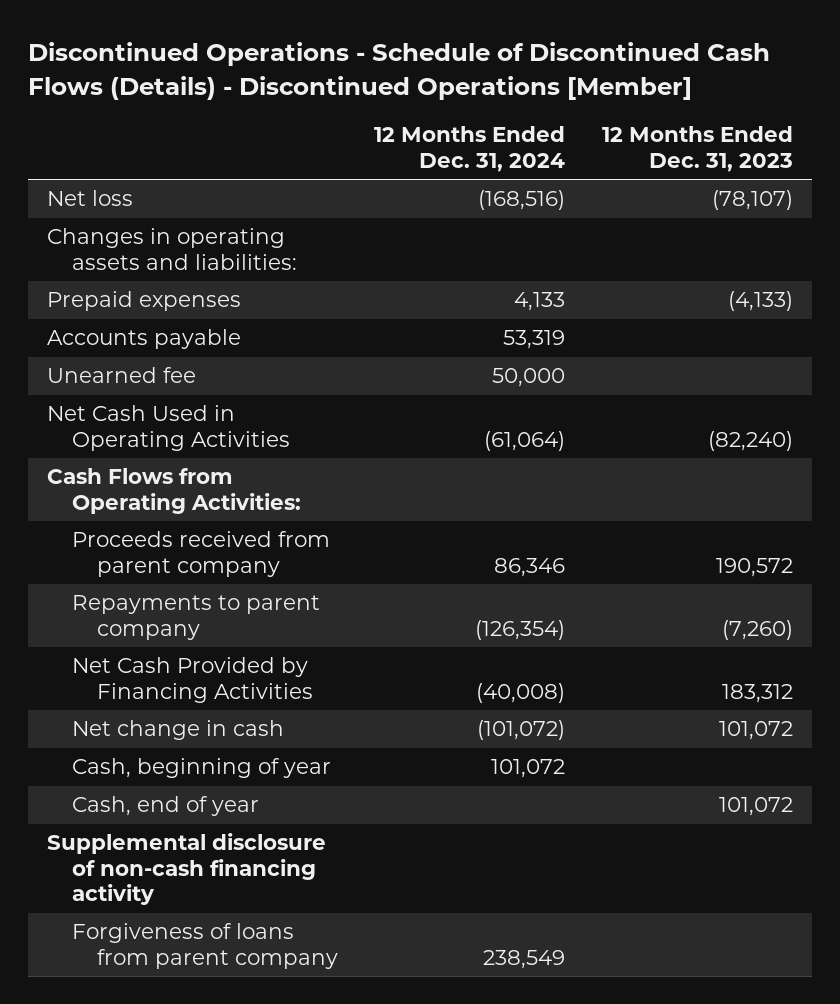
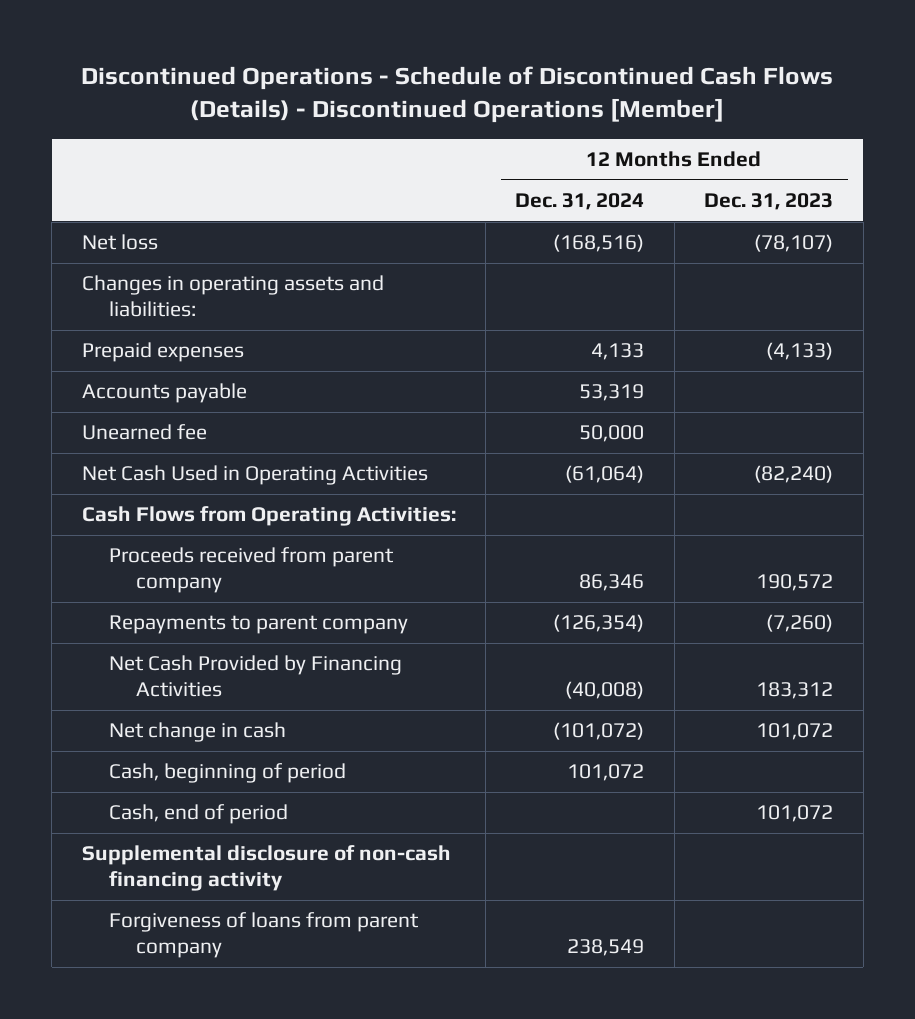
[71,758,331,779] Cash, beginning of year -> [108,763,346,784] Cash, beginning of period
[71,796,259,817] Cash, end of year -> [108,804,288,825] Cash, end of period

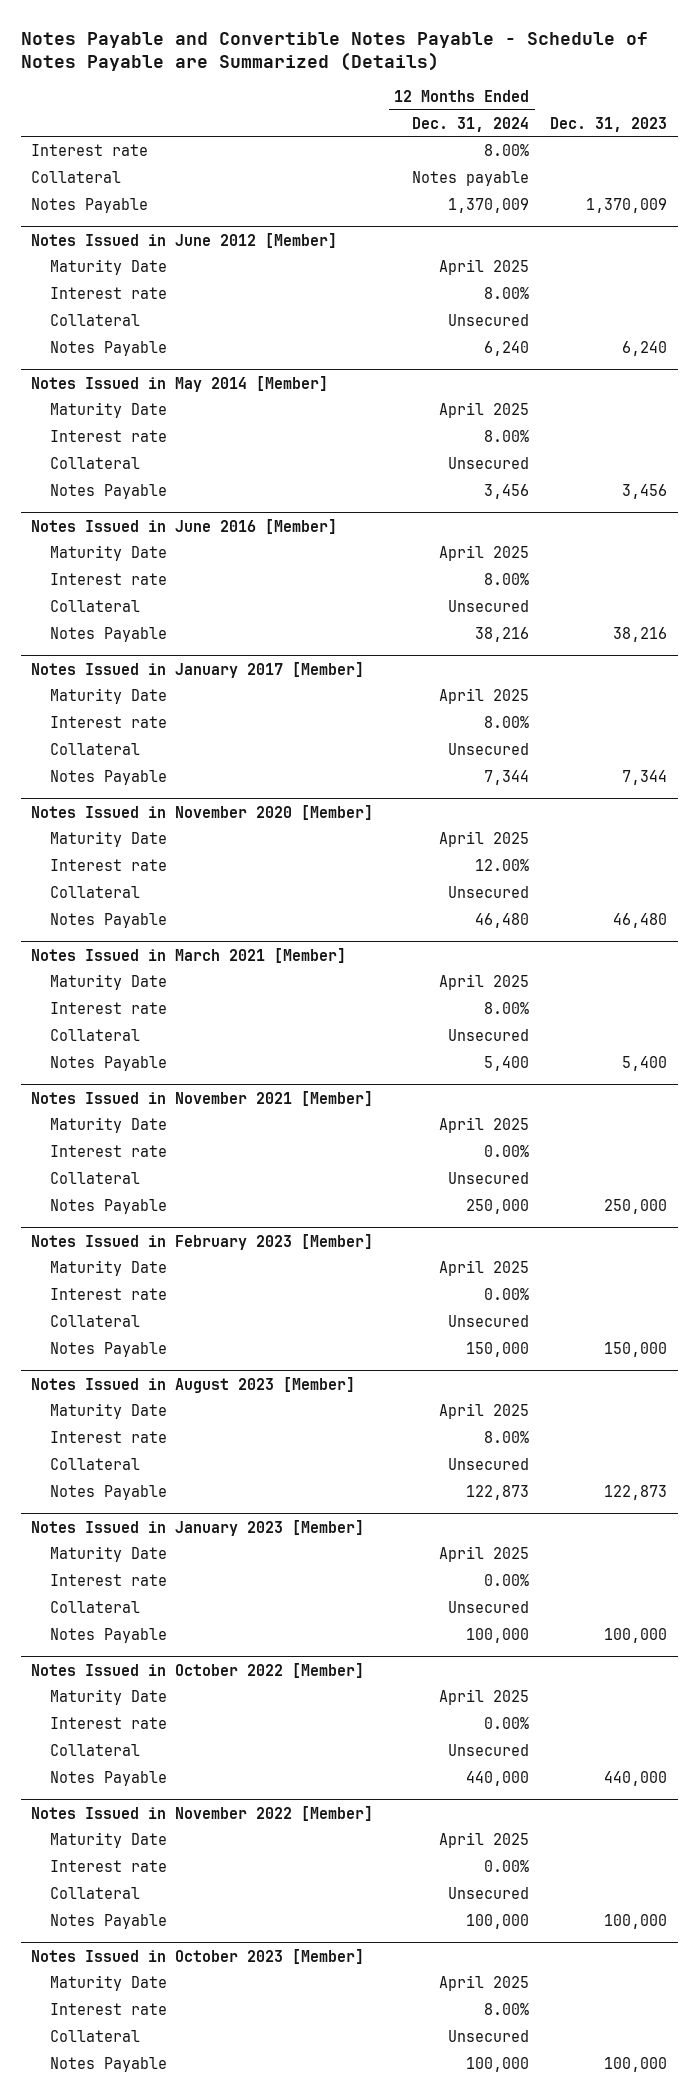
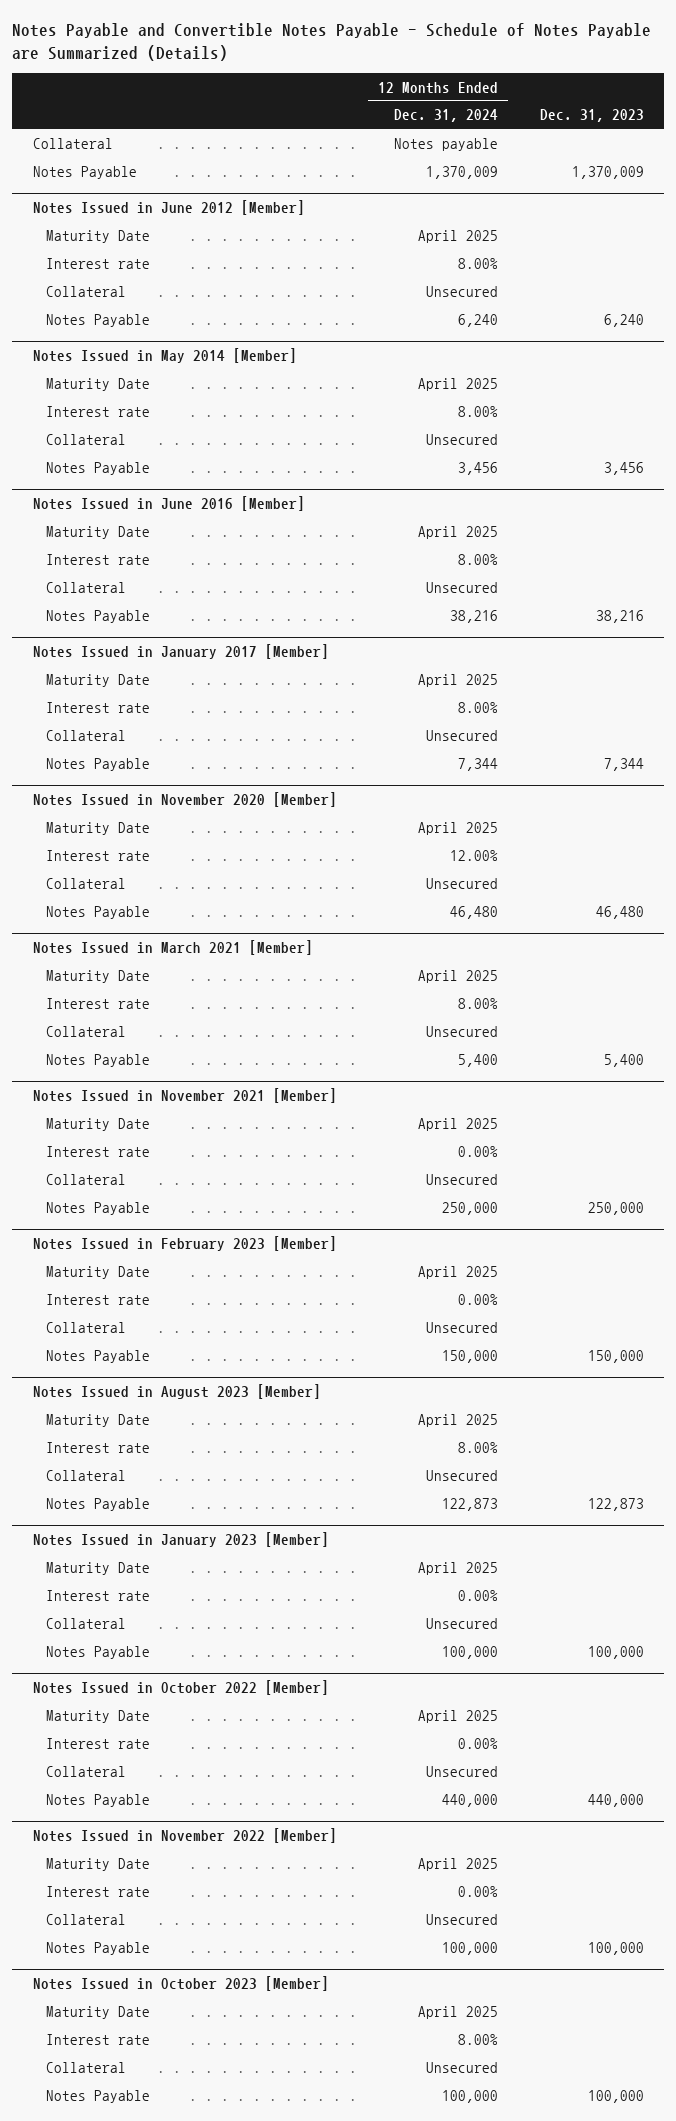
[31,143,149,156] Interest rate -> none

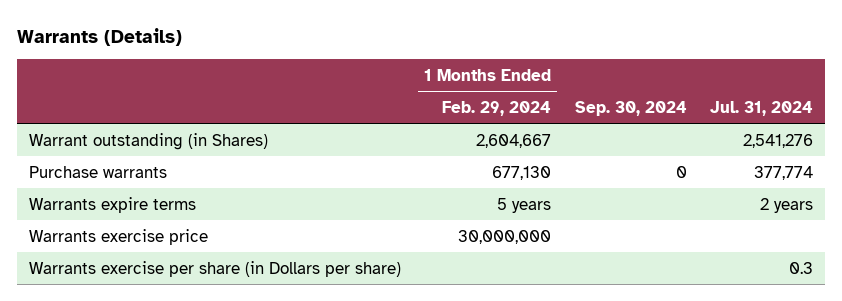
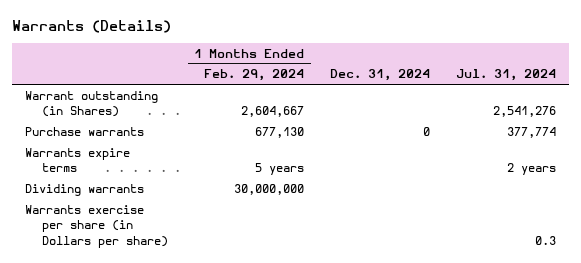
[574,100,687,116] Sep. 30, 2024 -> none
none -> [330,69,431,82] Dec. 31, 2024
[28,228,208,245] Warrants exercise price -> [25,183,145,196] Dividing warrants

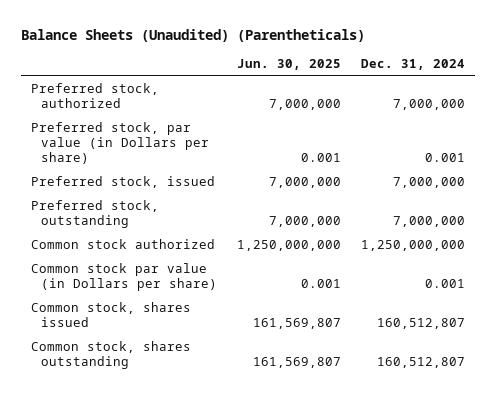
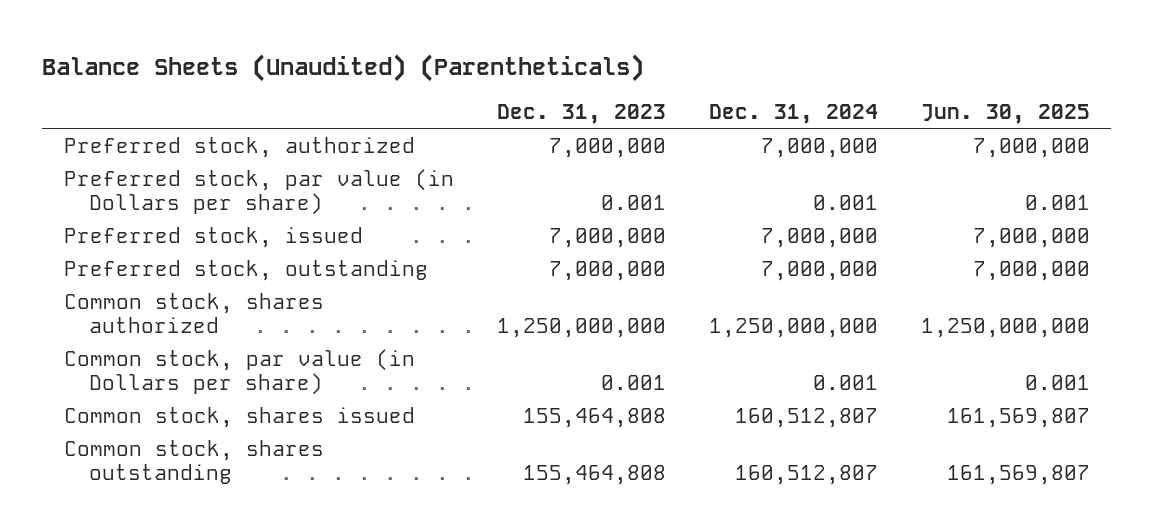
none -> [496,104,666,125] Dec. 31, 2023
[30,239,215,250] Common stock authorized -> [63,292,324,334] Common stock, shares authorized
[30,263,217,292] Common stock par value (in Dollars per share) -> [63,348,415,396] Common stock, par value (in Dollars per share)

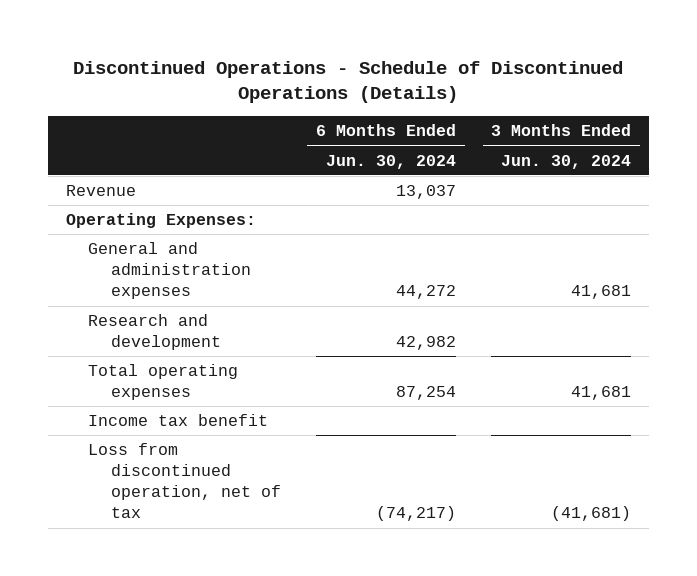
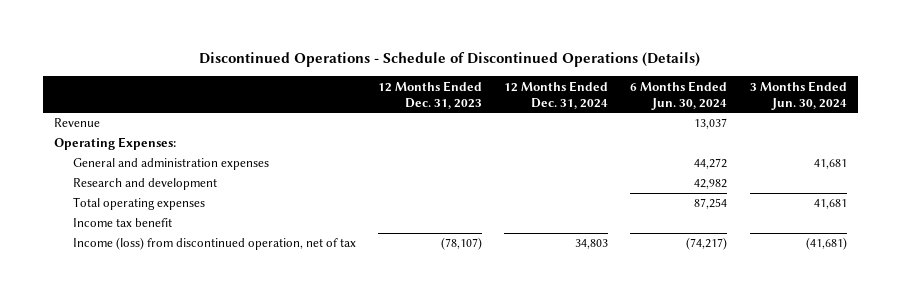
none -> [377,80,482,109] 12 Months Ended Dec. 31, 2023
none -> [504,80,609,109] 12 Months Ended Dec. 31, 2024
[88,443,281,519] Loss from discontinued operation, net of tax -> [72,237,356,251] Income (loss) from discontinued operation, net of tax

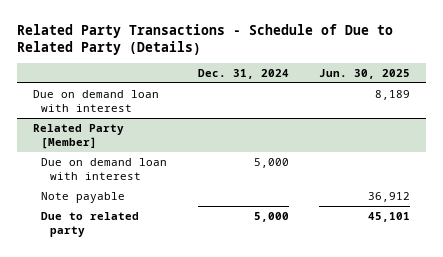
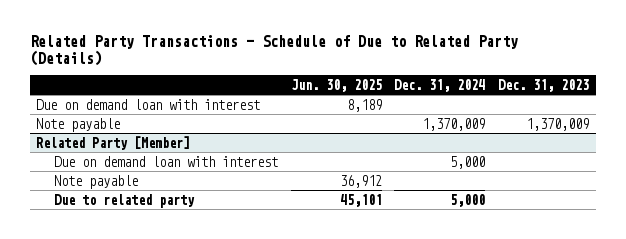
none -> [498,78,590,92] Dec. 31, 2023
none -> [36,117,121,132] Note payable

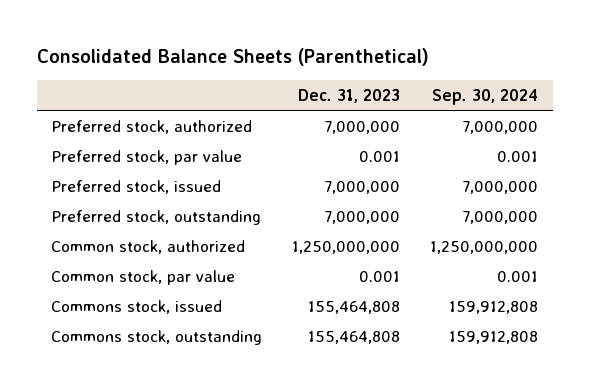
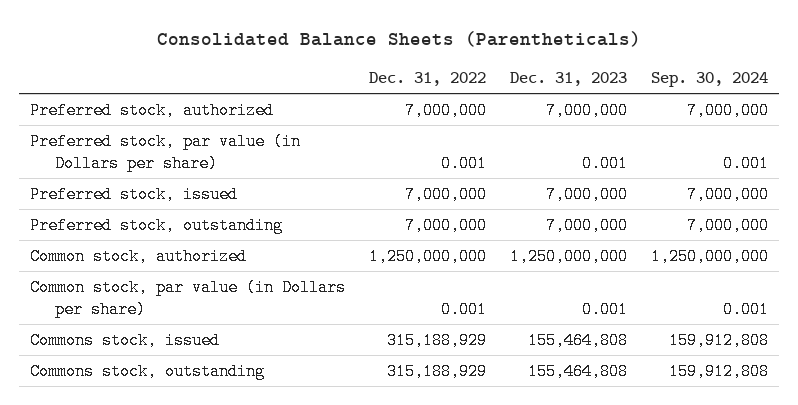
[36,47,429,66] Consolidated Balance Sheets (Parenthetical) -> [156,31,641,48] Consolidated Balance Sheets (Parentheticals)
none -> [369,72,487,87] Dec. 31, 2022
[51,149,243,165] Preferred stock, par value -> [30,132,302,173] Preferred stock, par value (in Dollars per share)
[51,269,236,285] Common stock, par value -> [30,278,347,319] Common stock, par value (in Dollars per share)

